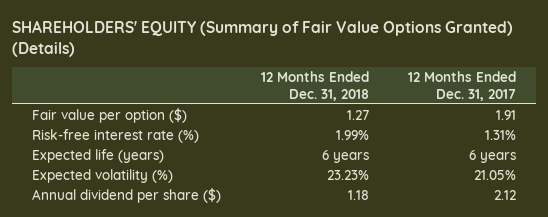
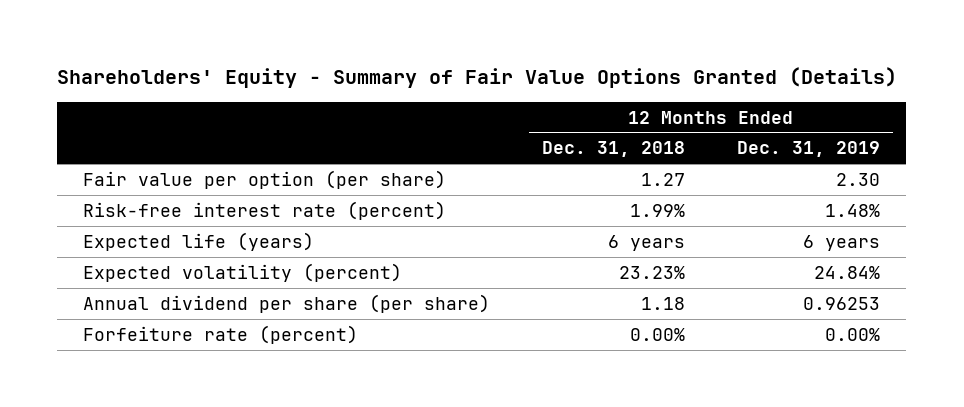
[12,20,514,57] SHAREHOLDERS' EQUITY (Summary of Fair Value Options Granted) (Details) -> [57,67,898,89] Shareholders' Equity - Summary of Fair Value Options Granted (Details)
[408,71,517,101] 12 Months Ended Dec. 31, 2017 -> none
none -> [737,141,881,158] Dec. 31, 2019
[32,107,188,123] Fair value per option ($) -> [83,169,447,189] Fair value per option (per share)
[32,128,200,143] Risk-free interest rate (%) -> [83,200,447,220] Risk-free interest rate (percent)
[32,168,174,183] Expected volatility (%) -> [83,262,403,282] Expected volatility (percent)
[32,187,222,203] Annual dividend per share ($) -> [83,293,491,313] Annual dividend per share (per share)
none -> [83,324,359,344] Forfeiture rate (percent)

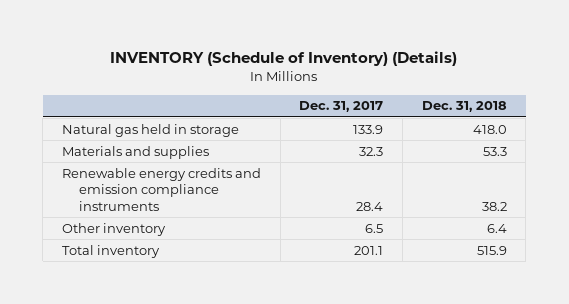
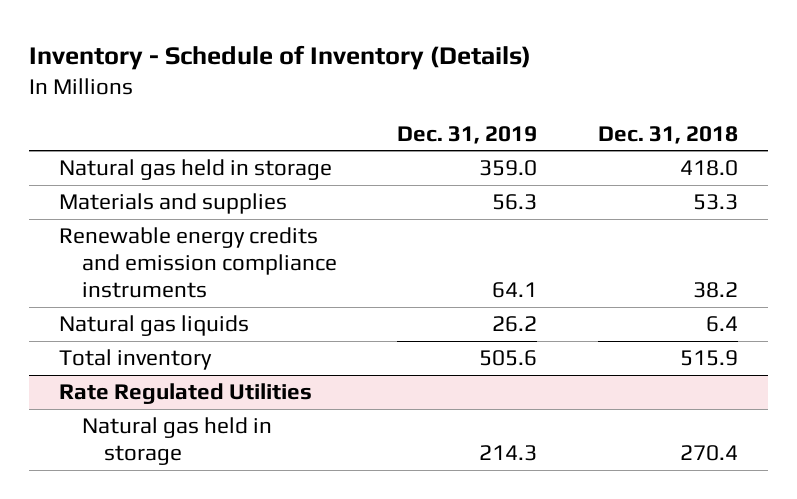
[110,51,458,67] INVENTORY (Schedule of Inventory) (Details) -> [29,44,532,70] Inventory - Schedule of Inventory (Details)
[299,101,384,113] Dec. 31, 2017 -> none
none -> [397,125,538,144] Dec. 31, 2019
[62,222,167,236] Other inventory -> [59,315,250,337] Natural gas liquids
none -> [59,383,313,405] Rate Regulated Utilities
none -> [81,417,272,466] Natural gas held in storage

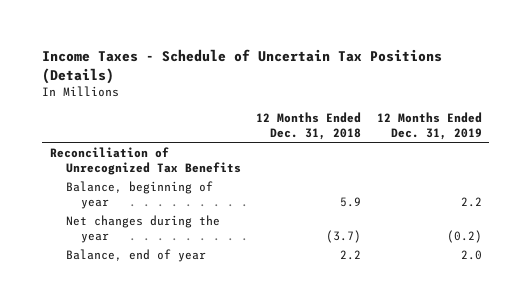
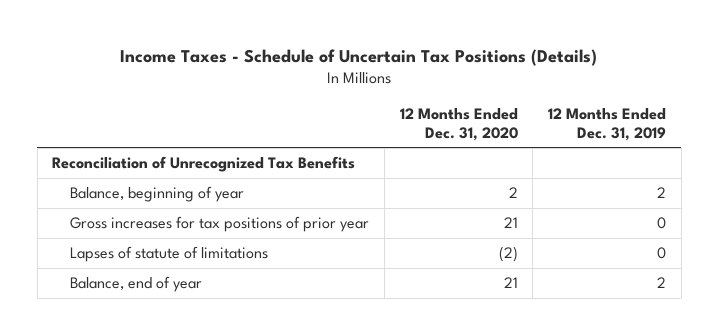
[256,111,362,140] 12 Months Ended Dec. 31, 2018 -> none
none -> [399,107,518,141] 12 Months Ended Dec. 31, 2020
[65,214,220,243] Net changes during the year -> none
[460,196,482,207] 2.2 -> [656,187,666,199] 2
none -> [70,216,370,233] Gross increases for tax positions of prior year
none -> [70,246,269,263] Lapses of statute of limitations
[460,249,482,260] 2.0 -> [656,277,666,289] 2

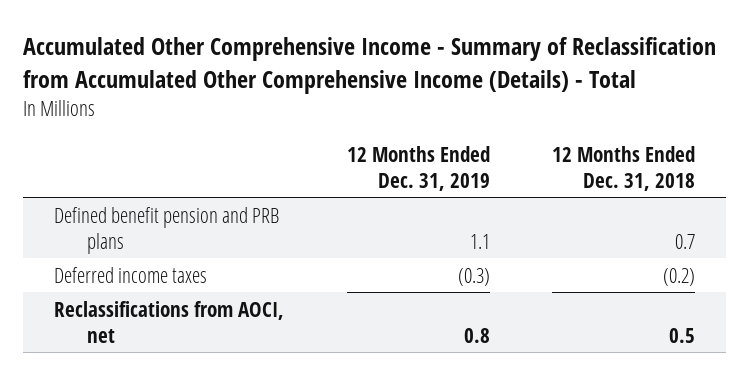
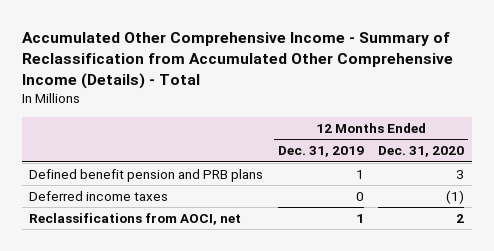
[552,145,696,191] 12 Months Ended Dec. 31, 2018 -> none
none -> [378,146,465,158] Dec. 31, 2020
[469,233,490,249] 1.1 -> [355,169,364,179] 1
[457,267,490,286] (0.3) -> [355,191,364,201] 0
[463,327,490,343] 0.8 -> [355,213,364,223] 1

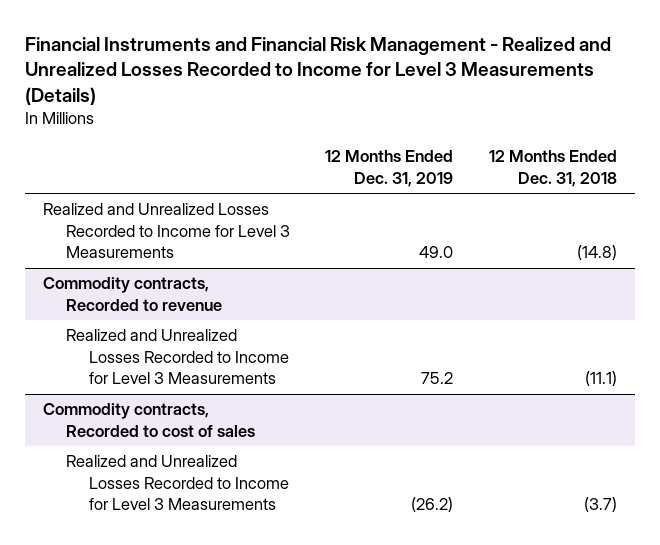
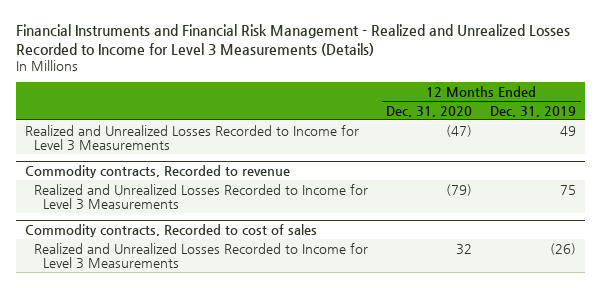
[488,150,617,187] 12 Months Ended Dec. 31, 2018 -> none
none -> [386,105,473,117] Dec. 31, 2020
[419,246,454,259] 49.0 -> [560,125,577,136] 49
[421,372,454,385] 75.2 -> [560,184,577,195] 75
[411,497,454,513] (26.2) -> [550,242,577,255] (26)

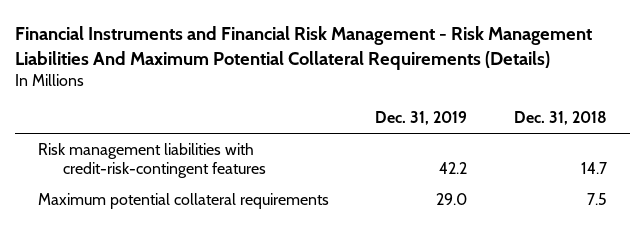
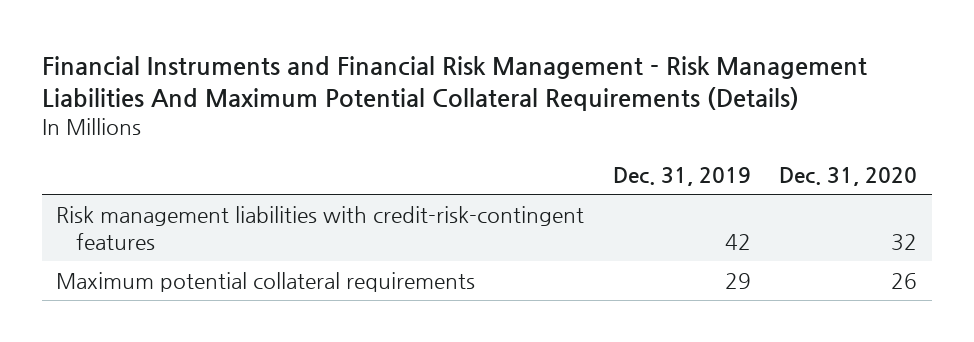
[513,111,607,126] Dec. 31, 2018 -> none
none -> [779,166,918,186] Dec. 31, 2020
[439,162,468,175] 42.2 -> [724,233,751,250] 42
[436,193,468,206] 29.0 -> [724,272,751,289] 29

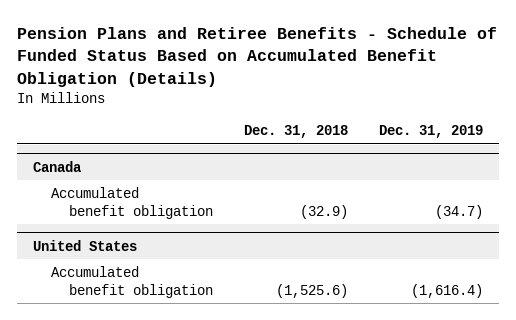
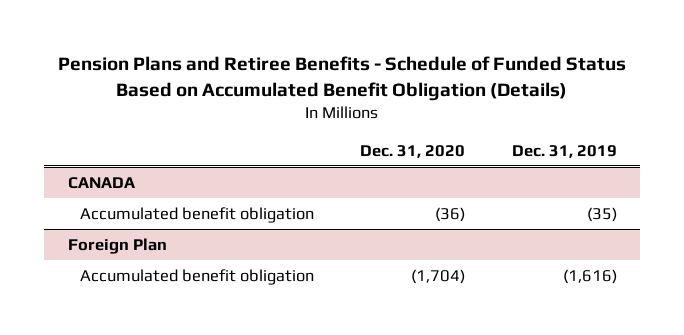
[244,125,349,139] Dec. 31, 2018 -> none
none -> [360,144,466,158] Dec. 31, 2020
[32,160,82,172] Canada -> [67,177,135,190] CANADA
[435,204,484,219] (34.7) -> [586,207,617,223] (35)
[32,239,137,251] United States -> [67,238,167,255] Foreign Plan
[411,283,484,298] (1,616.4) -> [562,269,617,285] (1,616)

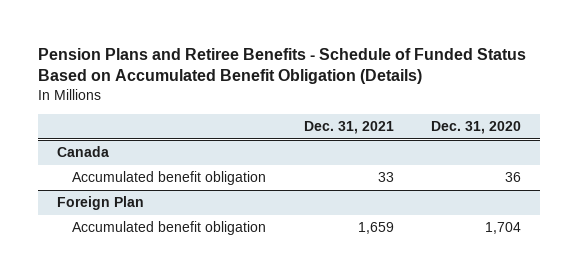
[511,144,617,158] Dec. 31, 2019 -> none
none -> [303,121,394,135] Dec. 31, 2021
[67,177,135,190] CANADA -> [56,146,109,158] Canada
[435,207,466,223] (36) -> [505,172,522,183] 36
[411,269,466,285] (1,704) -> [485,222,522,235] 1,704

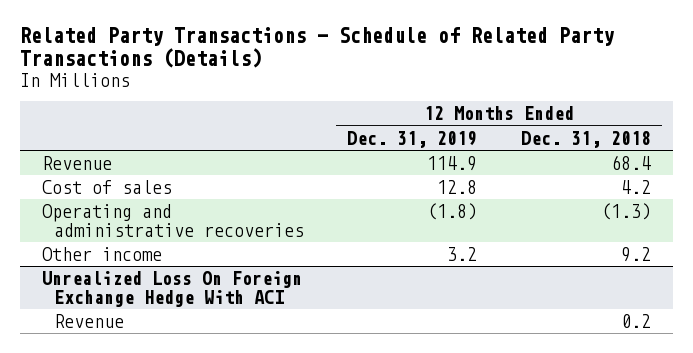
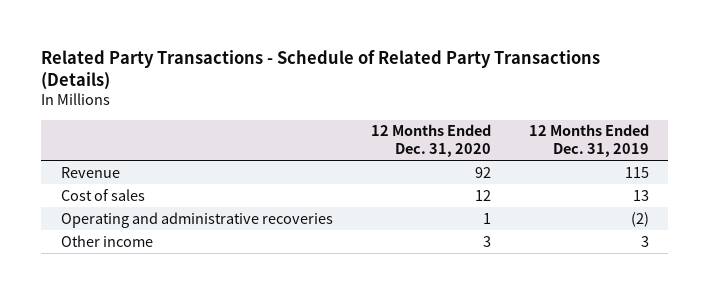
[520,130,651,148] Dec. 31, 2018 -> none
none -> [370,124,491,158] 12 Months Ended Dec. 31, 2020
[41,271,302,308] Unrealized Loss On Foreign Exchange Hedge With ACI -> none
[53,314,124,329] Revenue -> none
[427,156,478,172] 114.9 -> [625,166,650,178] 115
[437,180,478,195] 12.8 -> [633,189,650,201] 13
[427,203,478,221] (1.8) -> [631,211,650,227] (2)
[447,247,478,262] 3.2 -> [641,235,650,247] 3

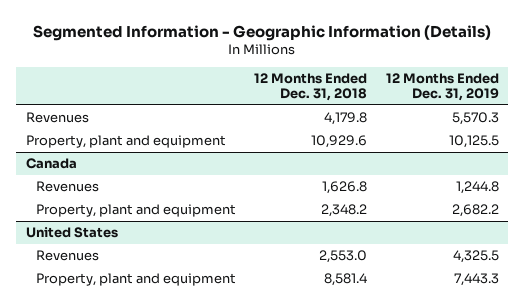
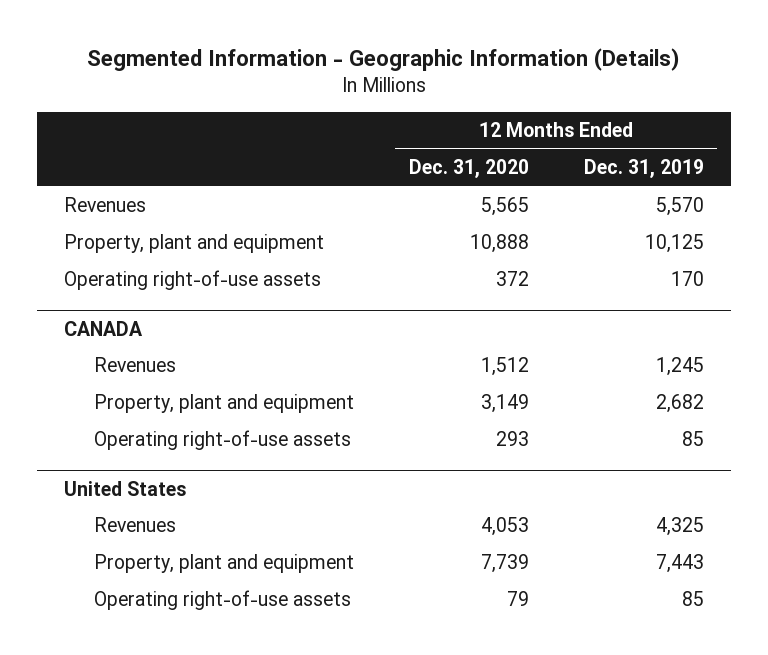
[254,73,368,102] 12 Months Ended Dec. 31, 2018 -> none
none -> [408,159,529,179] Dec. 31, 2020
[451,112,499,126] 5,570.3 -> [655,197,704,217] 5,570
[448,135,499,149] 10,125.5 -> [644,234,704,254] 10,125
none -> [63,270,321,291] Operating right-of-use assets
[25,158,77,170] Canada -> [63,320,143,336] CANADA
[455,181,499,195] 1,244.8 -> [655,357,704,377] 1,245
[451,204,499,218] 2,682.2 -> [655,394,704,414] 2,682
none -> [93,430,351,451] Operating right-of-use assets
[452,250,499,264] 4,325.5 -> [655,517,704,537] 4,325
[453,273,499,287] 7,443.3 -> [655,554,704,574] 7,443
none -> [93,590,351,611] Operating right-of-use assets

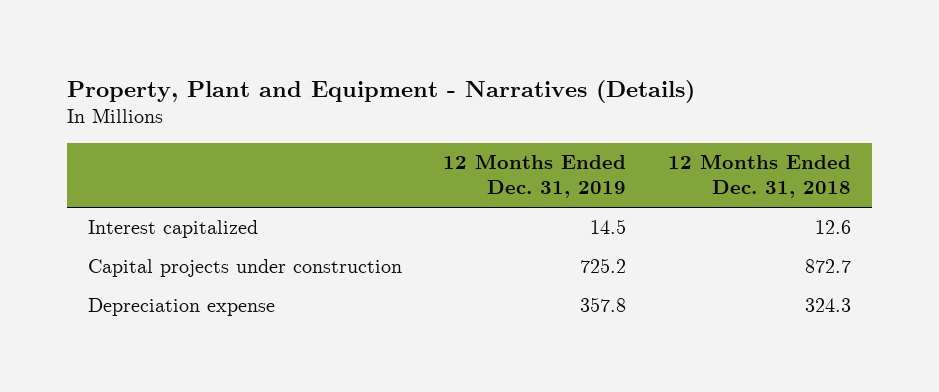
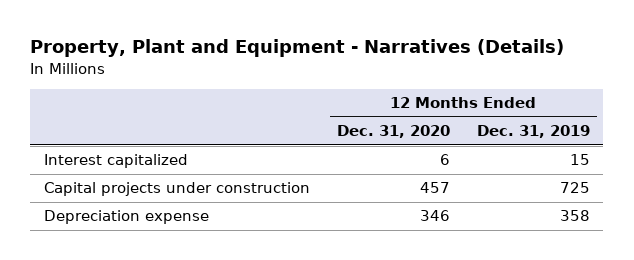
[667,154,851,199] 12 Months Ended Dec. 31, 2018 -> none
none -> [336,125,450,139] Dec. 31, 2020
[590,219,627,235] 14.5 -> [569,154,590,166] 15
[580,258,627,274] 725.2 -> [559,182,590,194] 725
[580,297,627,313] 357.8 -> [559,210,590,222] 358

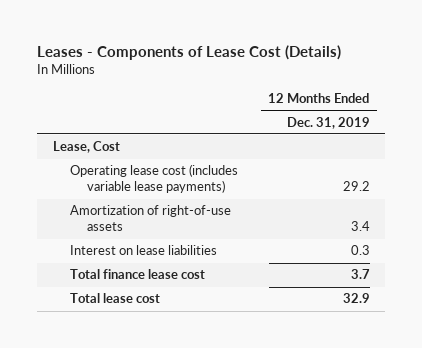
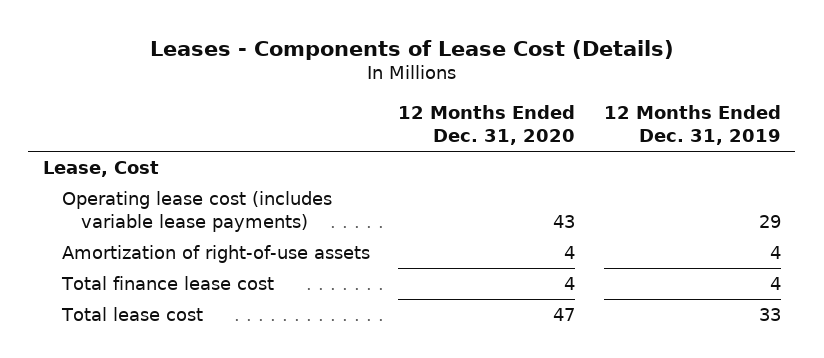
none -> [398,105,576,146] 12 Months Ended Dec. 31, 2020
[69,245,217,256] Interest on lease liabilities -> none
[342,181,370,192] 29.2 -> [759,214,782,228] 29
[350,221,370,232] 3.4 -> [770,246,782,260] 4
[350,269,370,280] 3.7 -> [770,277,782,291] 4
[342,293,370,304] 32.9 -> [759,308,782,322] 33

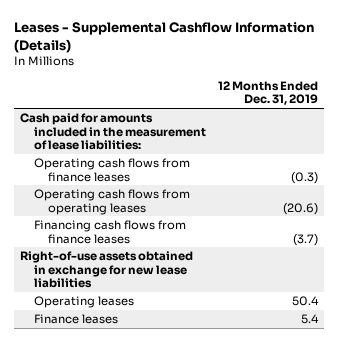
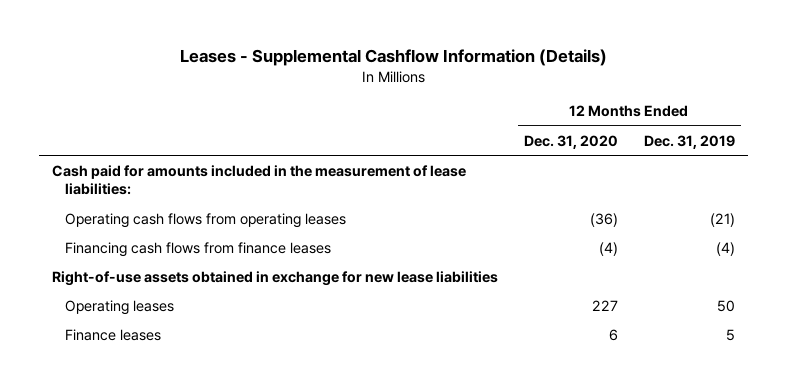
none -> [524,134,619,149] Dec. 31, 2020
[34,158,191,182] Operating cash flows from finance leases -> none
[282,202,318,215] (20.6) -> [709,212,735,227] (21)
[292,233,318,246] (3.7) -> [715,241,735,256] (4)
[291,296,319,307] 50.4 -> [716,299,735,312] 50
[300,314,319,325] 5.4 -> [725,328,735,341] 5

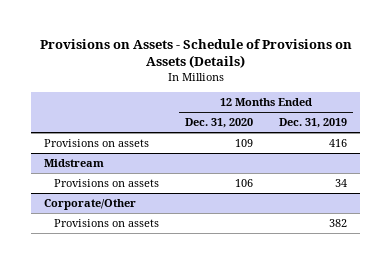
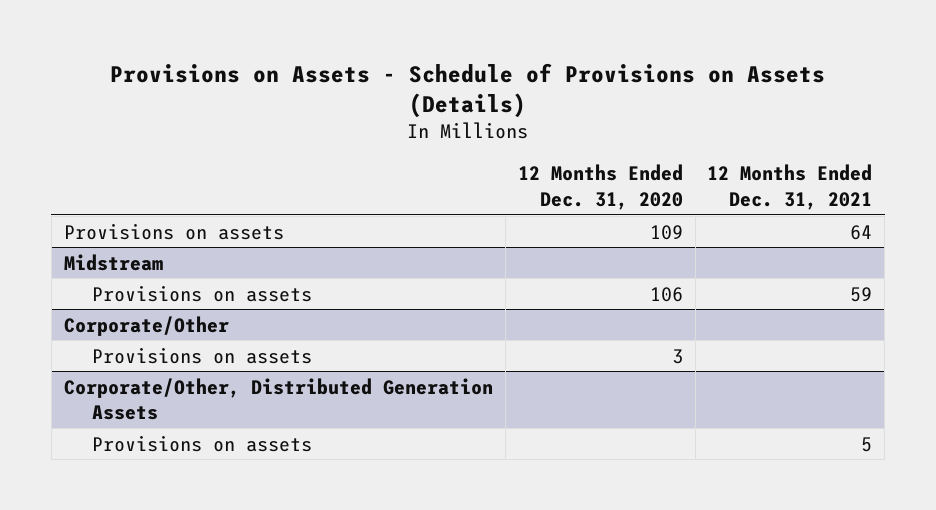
[278,118,347,129] Dec. 31, 2019 -> none
none -> [707,164,873,210] 12 Months Ended Dec. 31, 2021
none -> [91,346,312,364] Provisions on assets
none -> [63,377,493,420] Corporate/Other, Distributed Generation Assets

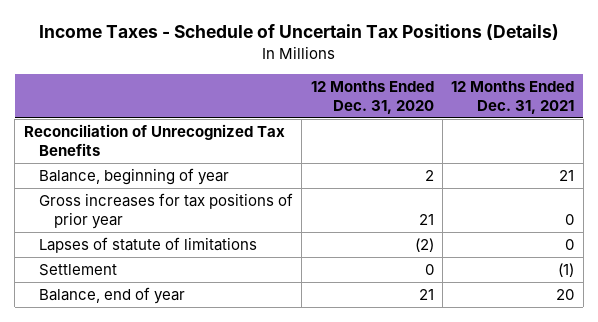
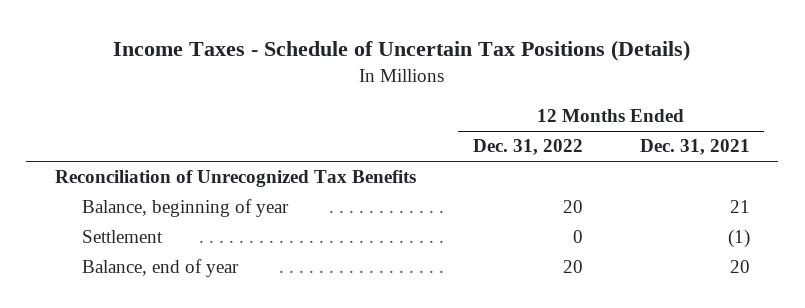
[310,80,434,115] 12 Months Ended Dec. 31, 2020 -> none
none -> [472,139,583,156] Dec. 31, 2022
[38,192,293,230] Gross increases for tax positions of prior year -> none
[38,236,257,253] Lapses of statute of limitations -> none

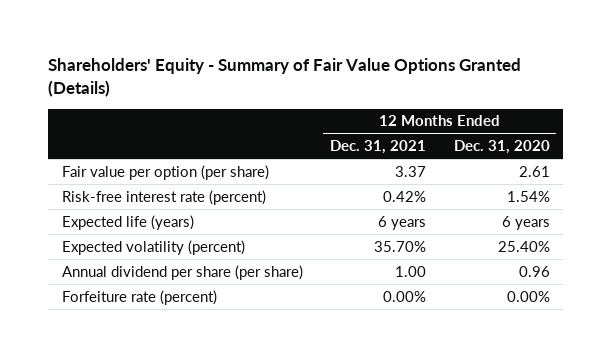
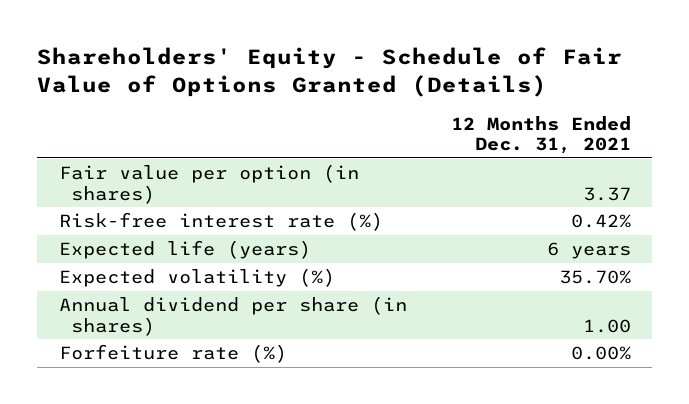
[48,58,522,97] Shareholders' Equity - Summary of Fair Value Options Granted (Details) -> [37,47,623,97] Shareholders' Equity - Schedule of Fair Value of Options Granted (Details)
[453,140,550,155] Dec. 31, 2020 -> none
[61,164,269,180] Fair value per option (per share) -> [58,164,359,204] Fair value per option (in shares)
[61,189,266,205] Risk-free interest rate (percent) -> [58,212,383,232] Risk-free interest rate (%)
[61,239,245,255] Expected volatility (percent) -> [58,268,335,288] Expected volatility (%)
[61,264,303,280] Annual dividend per share (per share) -> [58,296,407,336] Annual dividend per share (in shares)
[61,289,217,305] Forfeiture rate (percent) -> [58,344,287,364] Forfeiture rate (%)

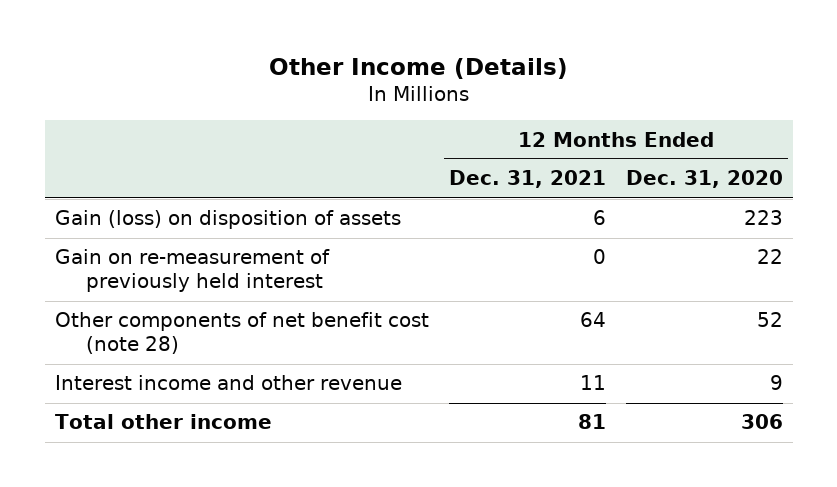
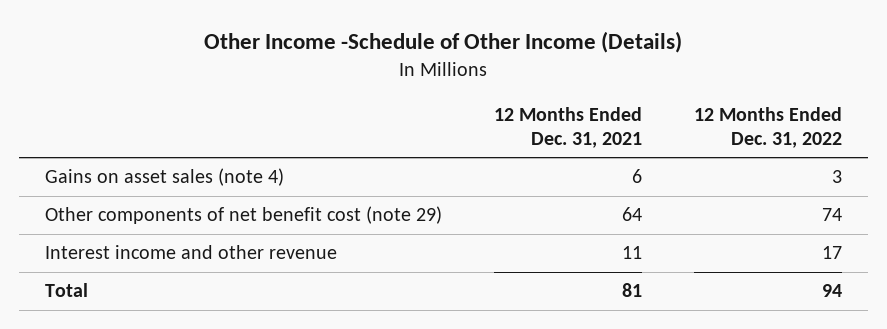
[268,57,568,79] Other Income (Details) -> [204,31,683,54] Other Income -Schedule of Other Income (Details)
[625,170,783,189] Dec. 31, 2020 -> none
none -> [693,106,842,148] 12 Months Ended Dec. 31, 2022
[54,249,330,293] Gain on re-measurement of previously held interest -> none
[54,210,401,230] Gain (loss) on disposition of assets -> [44,168,284,187] Gains on asset sales (note 4)
[54,312,429,355] Other components of net benefit cost (note 28) -> [44,206,442,225] Other components of net benefit cost (note 29)
[54,414,272,430] Total other income -> [44,283,88,298] Total

